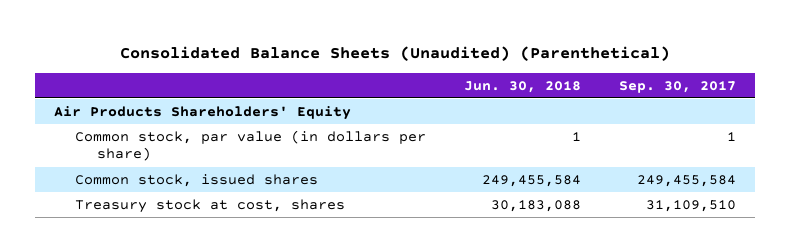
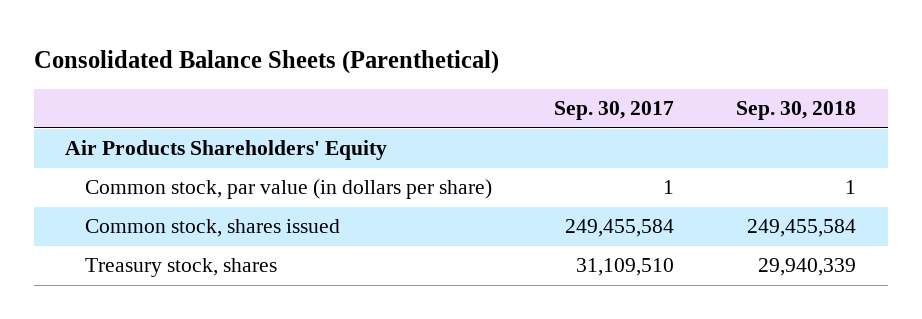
[120,45,671,61] Consolidated Balance Sheets (Unaudited) (Parenthetical) -> [34,49,500,74] Consolidated Balance Sheets (Parenthetical)
[464,80,582,93] Jun. 30, 2018 -> none
none -> [736,101,857,121] Sep. 30, 2018
[75,173,319,187] Common stock, issued shares -> [84,219,340,238] Common stock, shares issued
[75,198,346,213] Treasury stock at cost, shares -> [84,258,277,278] Treasury stock, shares

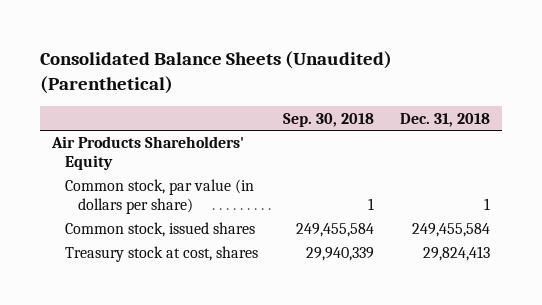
[34,49,500,74] Consolidated Balance Sheets (Parenthetical) -> [39,50,392,94] Consolidated Balance Sheets (Unaudited) (Parenthetical)
[554,101,675,121] Sep. 30, 2017 -> none
none -> [399,112,490,127] Dec. 31, 2018
[84,219,340,238] Common stock, shares issued -> [65,222,256,238] Common stock, issued shares
[84,258,277,278] Treasury stock, shares -> [65,246,259,263] Treasury stock at cost, shares

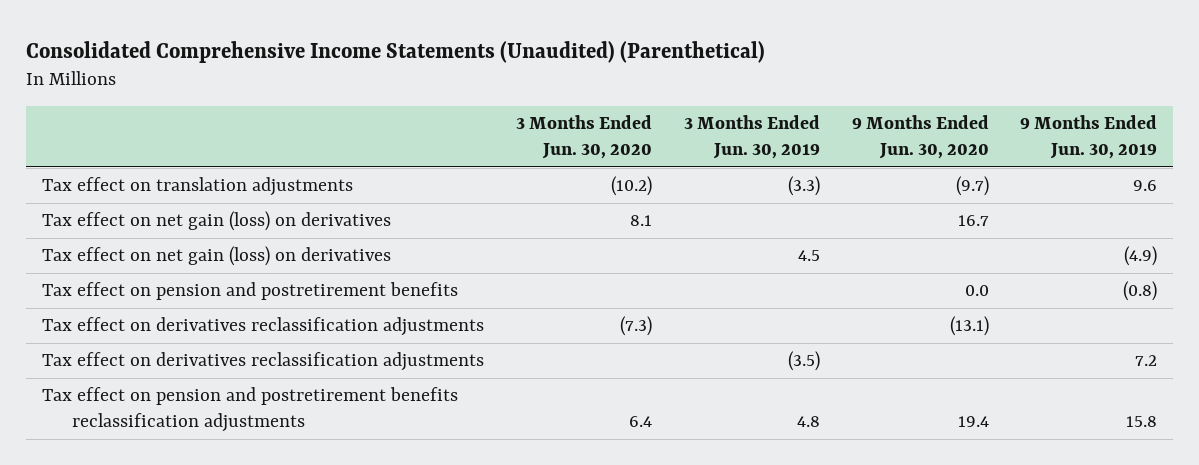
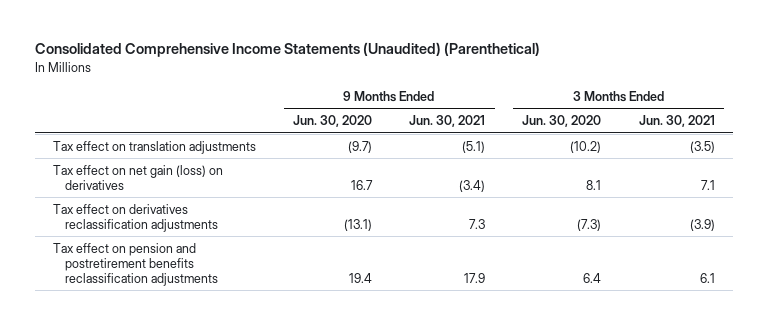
[683,115,820,160] 3 Months Ended Jun. 30, 2019 -> none
[1020,115,1158,160] 9 Months Ended Jun. 30, 2019 -> none
none -> [409,115,486,128] Jun. 30, 2021
none -> [638,115,715,128] Jun. 30, 2021
[41,246,391,267] Tax effect on net gain (loss) on derivatives -> none
[41,282,458,301] Tax effect on pension and postretirement benefits -> none
[41,352,484,372] Tax effect on derivatives reclassification adjustments -> none

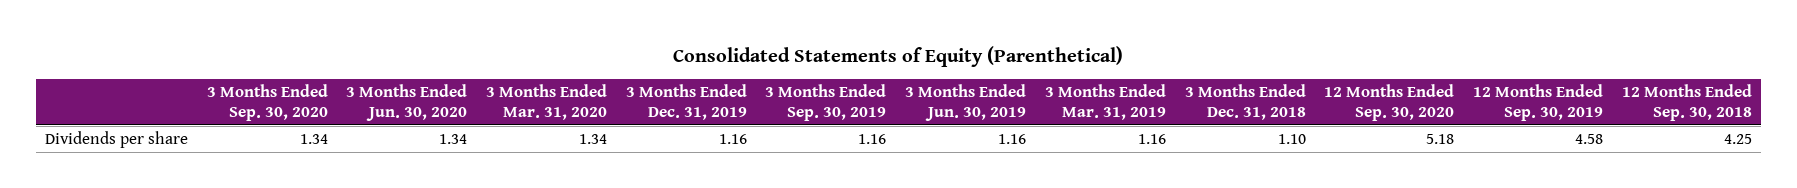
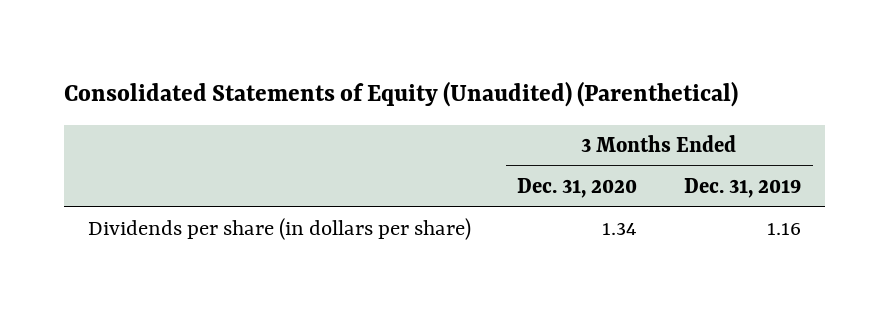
[673,46,1124,68] Consolidated Statements of Equity (Parenthetical) -> [64,81,739,108] Consolidated Statements of Equity (Unaudited) (Parenthetical)
[206,84,328,122] 3 Months Ended Sep. 30, 2020 -> none
[346,84,468,122] 3 Months Ended Jun. 30, 2020 -> none
[486,84,608,121] 3 Months Ended Mar. 31, 2020 -> none
[765,84,887,122] 3 Months Ended Sep. 30, 2019 -> none
[905,84,1027,122] 3 Months Ended Jun. 30, 2019 -> none
[1044,84,1166,121] 3 Months Ended Mar. 31, 2019 -> none
[1184,84,1306,121] 3 Months Ended Dec. 31, 2018 -> none
[1324,84,1455,122] 12 Months Ended Sep. 30, 2020 -> none
[1473,84,1604,122] 12 Months Ended Sep. 30, 2019 -> none
[1621,84,1752,122] 12 Months Ended Sep. 30, 2018 -> none
none -> [517,177,638,198] Dec. 31, 2020
[44,131,188,149] Dividends per share -> [87,218,471,241] Dividends per share (in dollars per share)

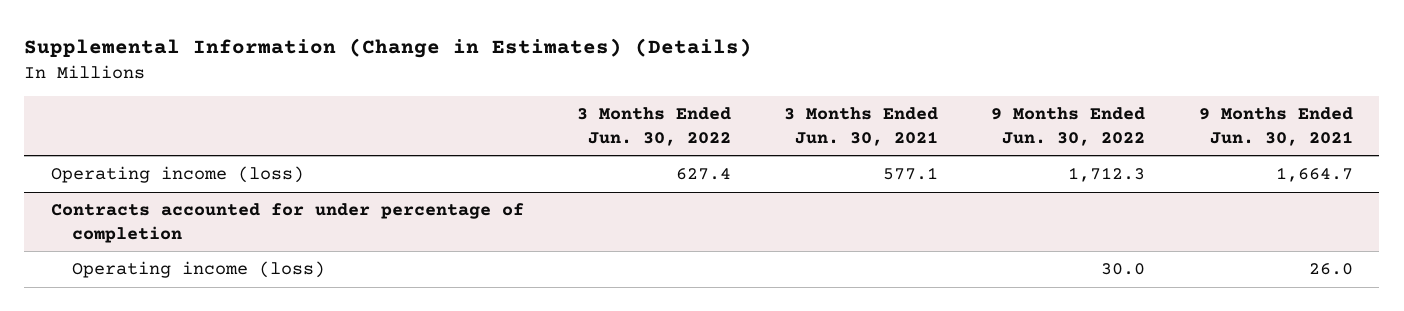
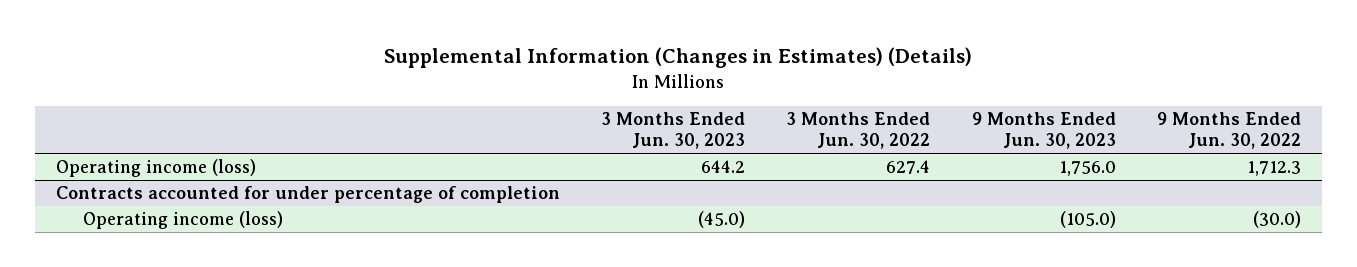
[24,37,753,58] Supplemental Information (Change in Estimates) (Details) -> [384,47,973,69] Supplemental Information (Changes in Estimates) (Details)
[784,107,939,146] 3 Months Ended Jun. 30, 2021 -> none
[1198,107,1353,146] 9 Months Ended Jun. 30, 2021 -> none
none -> [601,112,746,150] 3 Months Ended Jun. 30, 2023
none -> [971,112,1116,150] 9 Months Ended Jun. 30, 2023
[1101,263,1146,276] 30.0 -> [1253,211,1302,229] (30.0)

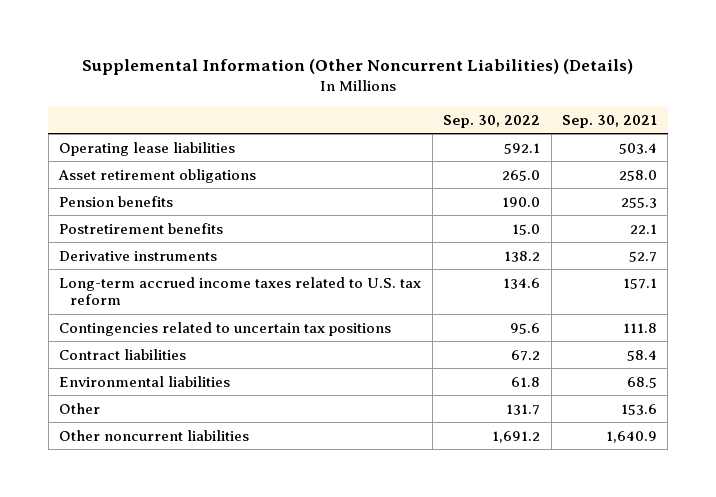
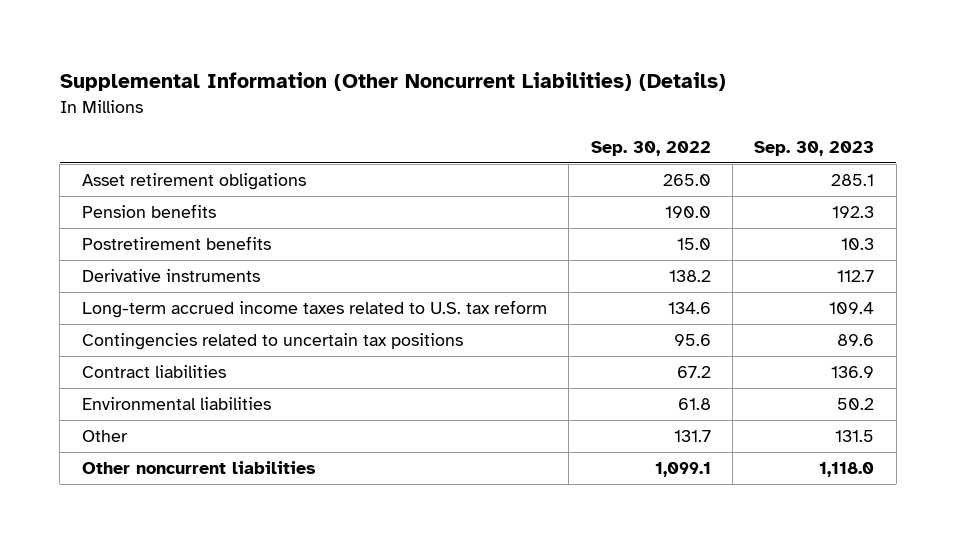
[562,114,658,128] Sep. 30, 2021 -> none
none -> [754,141,875,157] Sep. 30, 2023
[59,141,236,156] Operating lease liabilities -> none
[492,430,541,443] 1,691.2 -> [654,462,711,478] 1,099.1

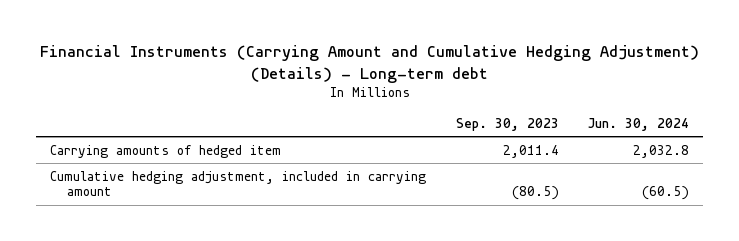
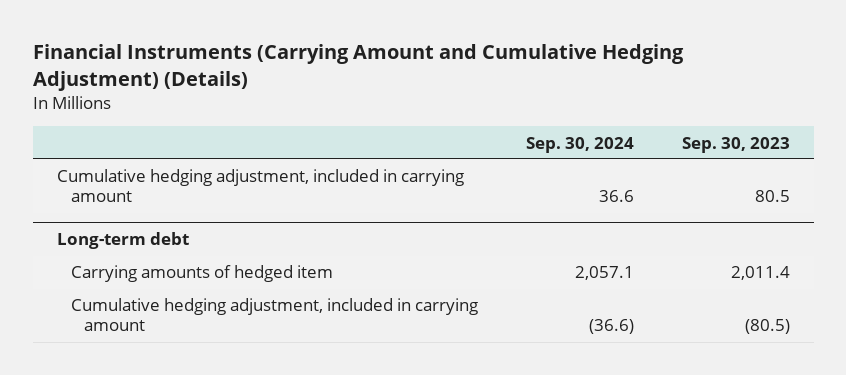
[39,45,699,83] Financial Instruments (Carrying Amount and Cumulative Hedging Adjustment) (Details) - Long-term debt -> [32,44,684,92] Financial Instruments (Carrying Amount and Cumulative Hedging Adjustment) (Details)
[587,118,689,132] Jun. 30, 2024 -> none
none -> [525,136,634,153] Sep. 30, 2024
none -> [56,169,464,203] Cumulative hedging adjustment, included in carrying amount
none -> [56,232,189,250] Long-term debt

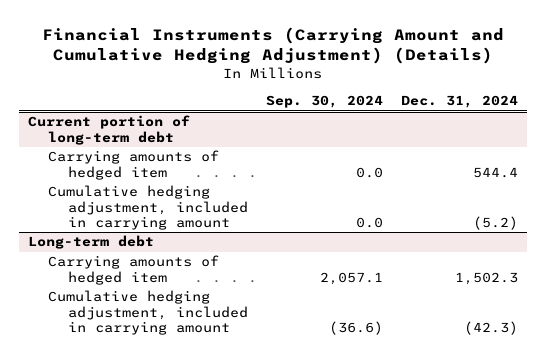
[681,136,790,153] Sep. 30, 2023 -> none
none -> [401,95,519,109] Dec. 31, 2024
none -> [28,115,191,145] Current portion of long-term debt
none -> [48,150,220,180] Carrying amounts of hedged item
[598,190,634,203] 36.6 -> [356,217,384,229] 0.0

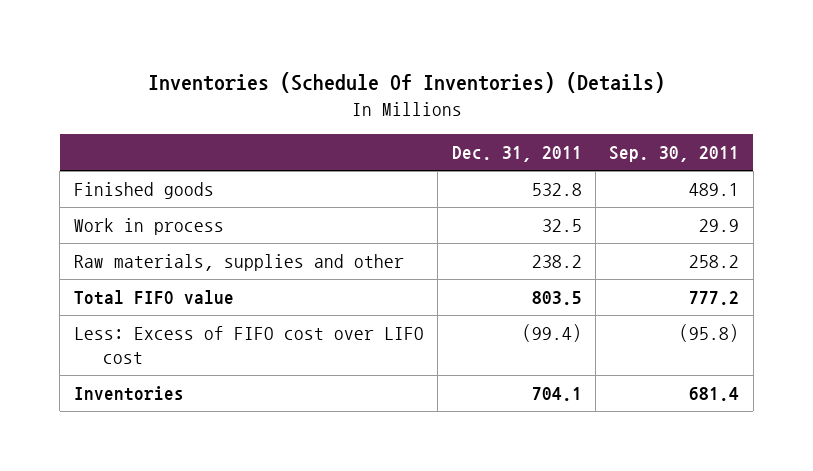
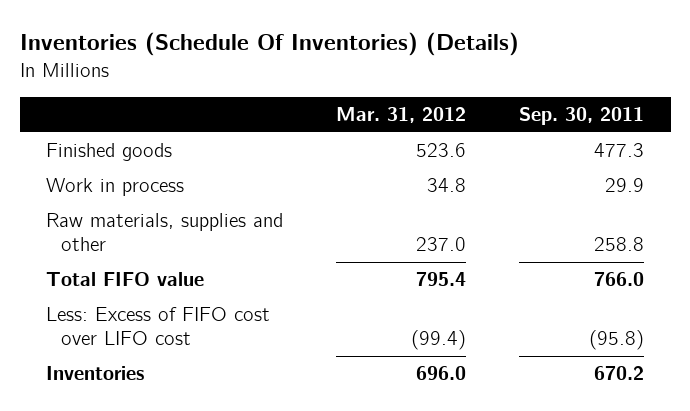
[451,146,582,163] Dec. 31, 2011 -> none
none -> [336,106,467,123] Mar. 31, 2012
[689,183,740,197] 489.1 -> [594,143,645,158] 477.3
[689,255,740,269] 258.2 -> [594,237,645,252] 258.8
[689,291,740,306] 777.2 -> [594,272,645,287] 766.0
[689,387,740,402] 681.4 -> [594,366,645,381] 670.2

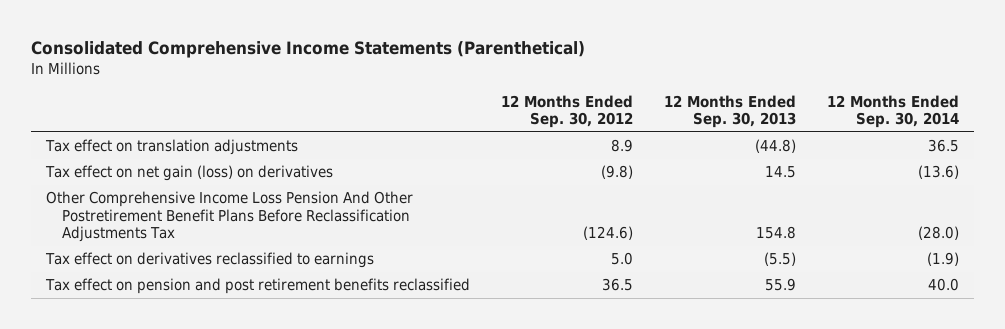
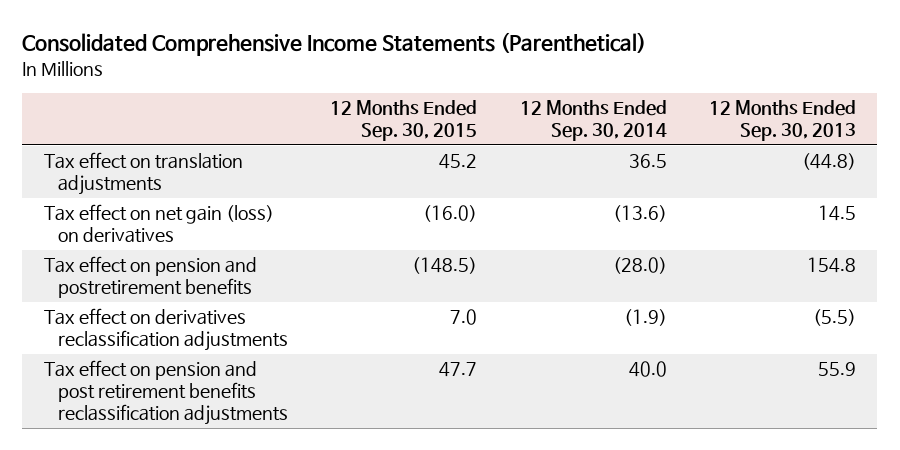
[501,94,634,128] 12 Months Ended Sep. 30, 2012 -> none
none -> [330,100,478,142] 12 Months Ended Sep. 30, 2015
[46,191,414,243] Other Comprehensive Income Loss Pension And Other Postretirement Benefit Plans Before Reclassification Adjustments Tax -> [43,256,257,299] Tax effect on pension and postretirement benefits
[45,252,375,269] Tax effect on derivatives reclassified to earnings -> [43,308,288,352] Tax effect on derivatives reclassification adjustments
[45,278,471,295] Tax effect on pension and post retirement benefits reclassified -> [43,360,288,426] Tax effect on pension and post retirement benefits reclassification adjustments

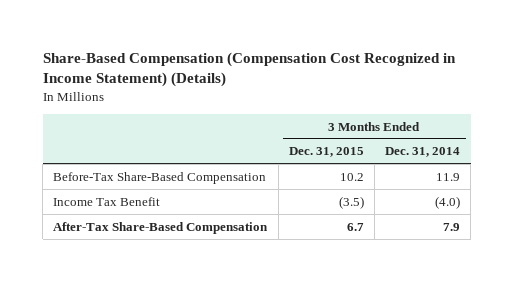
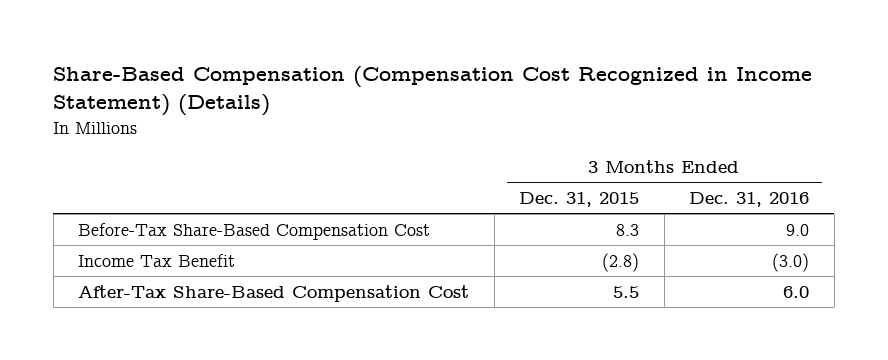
[385,147,461,158] Dec. 31, 2014 -> none
none -> [689,192,810,208] Dec. 31, 2016
[53,171,267,184] Before-Tax Share-Based Compensation -> [78,222,431,240] Before-Tax Share-Based Compensation Cost
[339,172,364,181] 10.2 -> [616,223,640,236] 8.3
[338,195,364,209] (3.5) -> [602,252,640,272] (2.8)
[53,221,269,234] After-Tax Share-Based Compensation -> [78,284,470,302] After-Tax Share-Based Compensation Cost
[346,222,364,231] 6.7 -> [613,285,640,298] 5.5

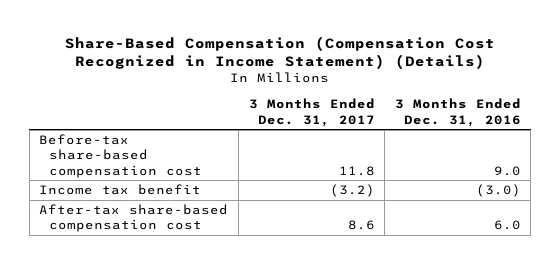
[519,192,640,208] Dec. 31, 2015 -> none
none -> [248,98,375,127] 3 Months Ended Dec. 31, 2017
[78,222,431,240] Before-Tax Share-Based Compensation Cost -> [39,134,203,178] Before-tax share-based compensation cost
[78,253,236,267] Income Tax Benefit -> [39,184,202,196] Income tax benefit
[78,284,470,302] After-Tax Share-Based Compensation Cost -> [39,204,229,233] After-tax share-based compensation cost

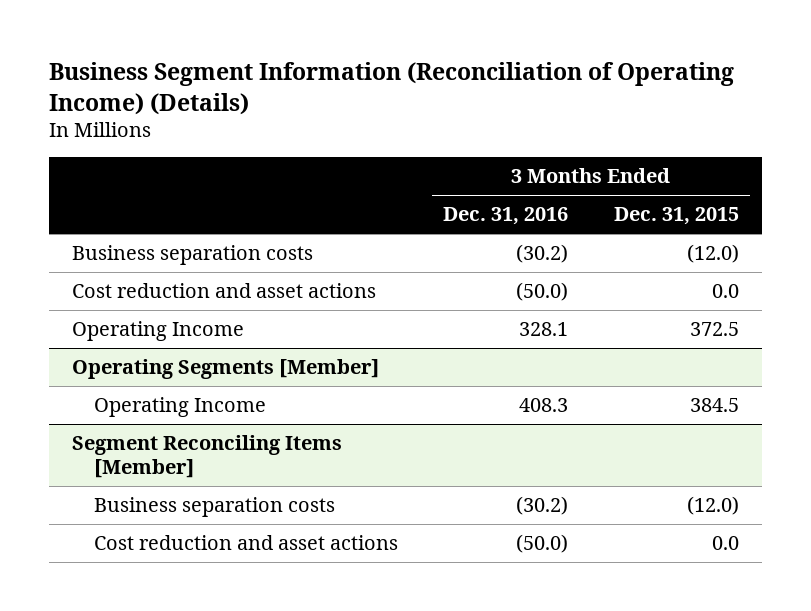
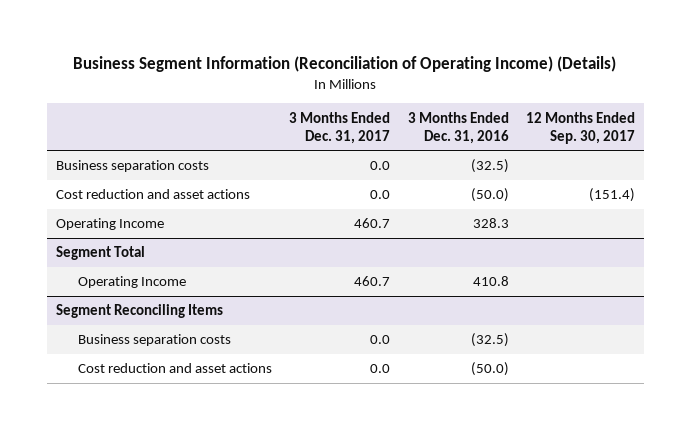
[614,207,740,226] Dec. 31, 2015 -> none
none -> [289,111,391,144] 3 Months Ended Dec. 31, 2017
none -> [525,111,635,144] 12 Months Ended Sep. 30, 2017
[516,244,569,264] (30.2) -> [470,159,509,174] (32.5)
[519,322,569,337] 328.1 -> [472,218,509,229] 328.3
[71,359,379,380] Operating Segments [Member] -> [55,246,145,261] Segment Total
[519,398,569,413] 408.3 -> [472,276,509,287] 410.8
[71,435,342,479] Segment Reconciling Items [Member] -> [55,304,223,319] Segment Reconciling Items
[516,496,569,516] (30.2) -> [470,333,509,348] (32.5)

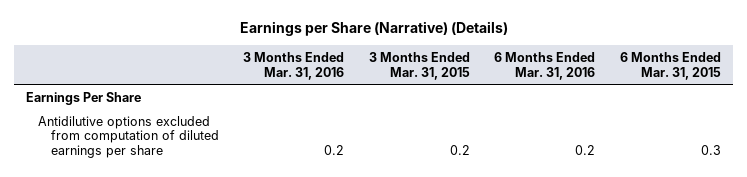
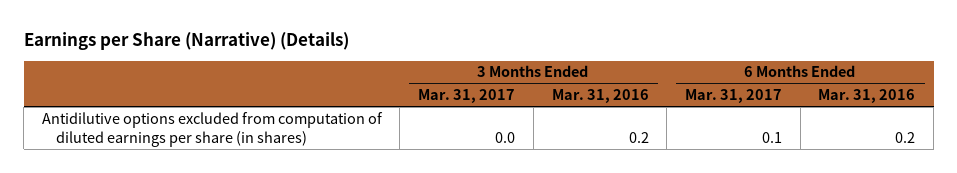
[368,52,470,80] 3 Months Ended Mar. 31, 2015 -> none
[620,52,722,80] 6 Months Ended Mar. 31, 2015 -> none
none -> [418,89,516,104] Mar. 31, 2017
none -> [685,89,783,104] Mar. 31, 2017
[26,91,142,105] Earnings Per Share -> none
[38,115,219,158] Antidilutive options excluded from computation of diluted earnings per share -> [41,111,383,147] Antidilutive options excluded from computation of diluted earnings per share (in shares)

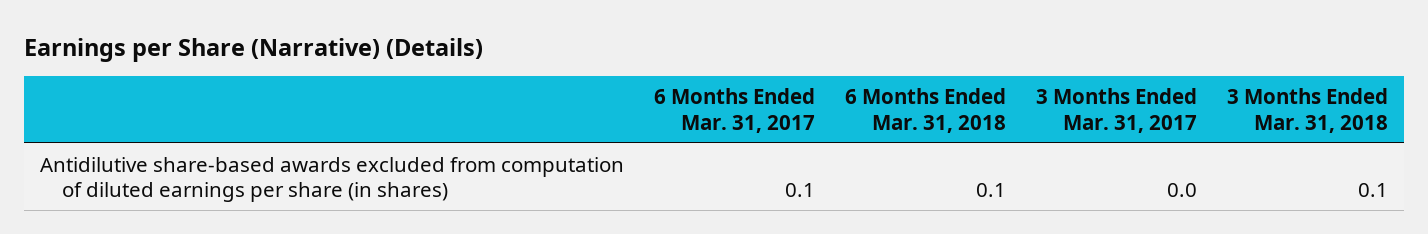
[551,89,649,104] Mar. 31, 2016 -> none
[818,89,916,104] Mar. 31, 2016 -> none
none -> [845,88,1007,133] 6 Months Ended Mar. 31, 2018
none -> [1227,88,1389,133] 3 Months Ended Mar. 31, 2018
[41,111,383,147] Antidilutive options excluded from computation of diluted earnings per share (in shares) -> [39,156,624,203] Antidilutive share-based awards excluded from computation of diluted earnings per share (in shares)

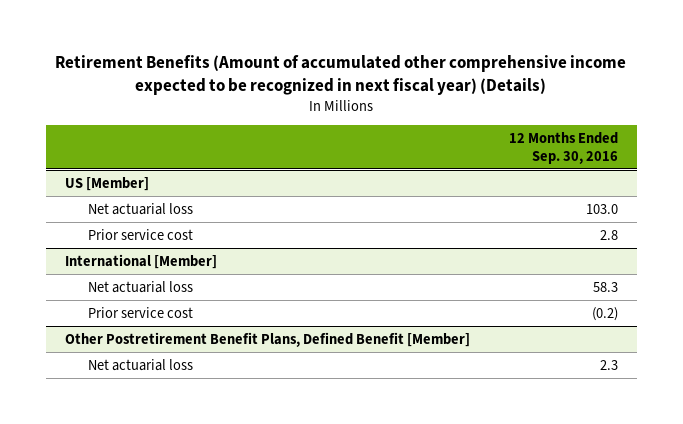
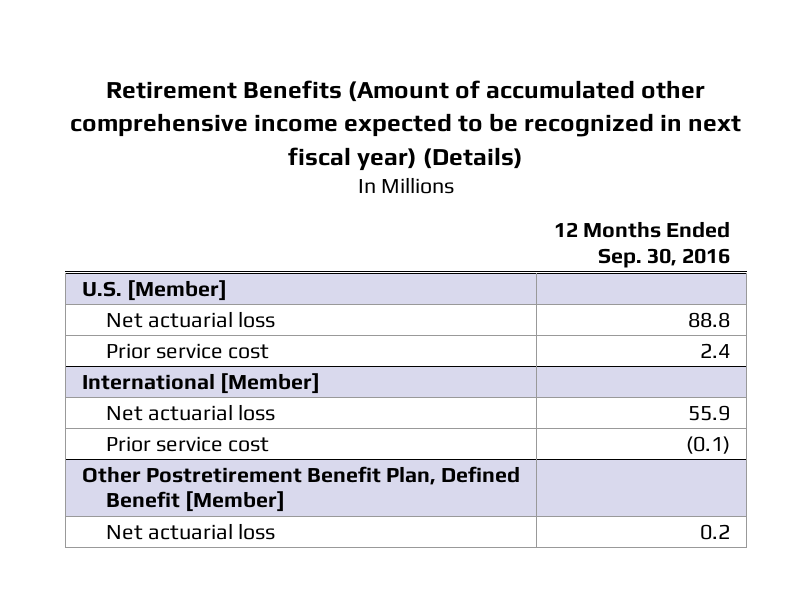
[65,176,150,191] US [Member] -> [82,279,228,301] U.S. [Member]
[585,203,618,214] 103.0 -> [687,311,730,328] 88.8
[599,229,618,240] 2.8 -> [699,342,730,358] 2.4
[592,281,618,292] 58.3 -> [687,404,730,421] 55.9
[591,306,618,321] (0.2) -> [685,435,730,454] (0.1)
[65,331,471,347] Other Postretirement Benefit Plans, Defined Benefit [Member] -> [82,465,521,513] Other Postretirement Benefit Plan, Defined Benefit [Member]
[599,359,618,370] 2.3 -> [699,523,730,540] 0.2

